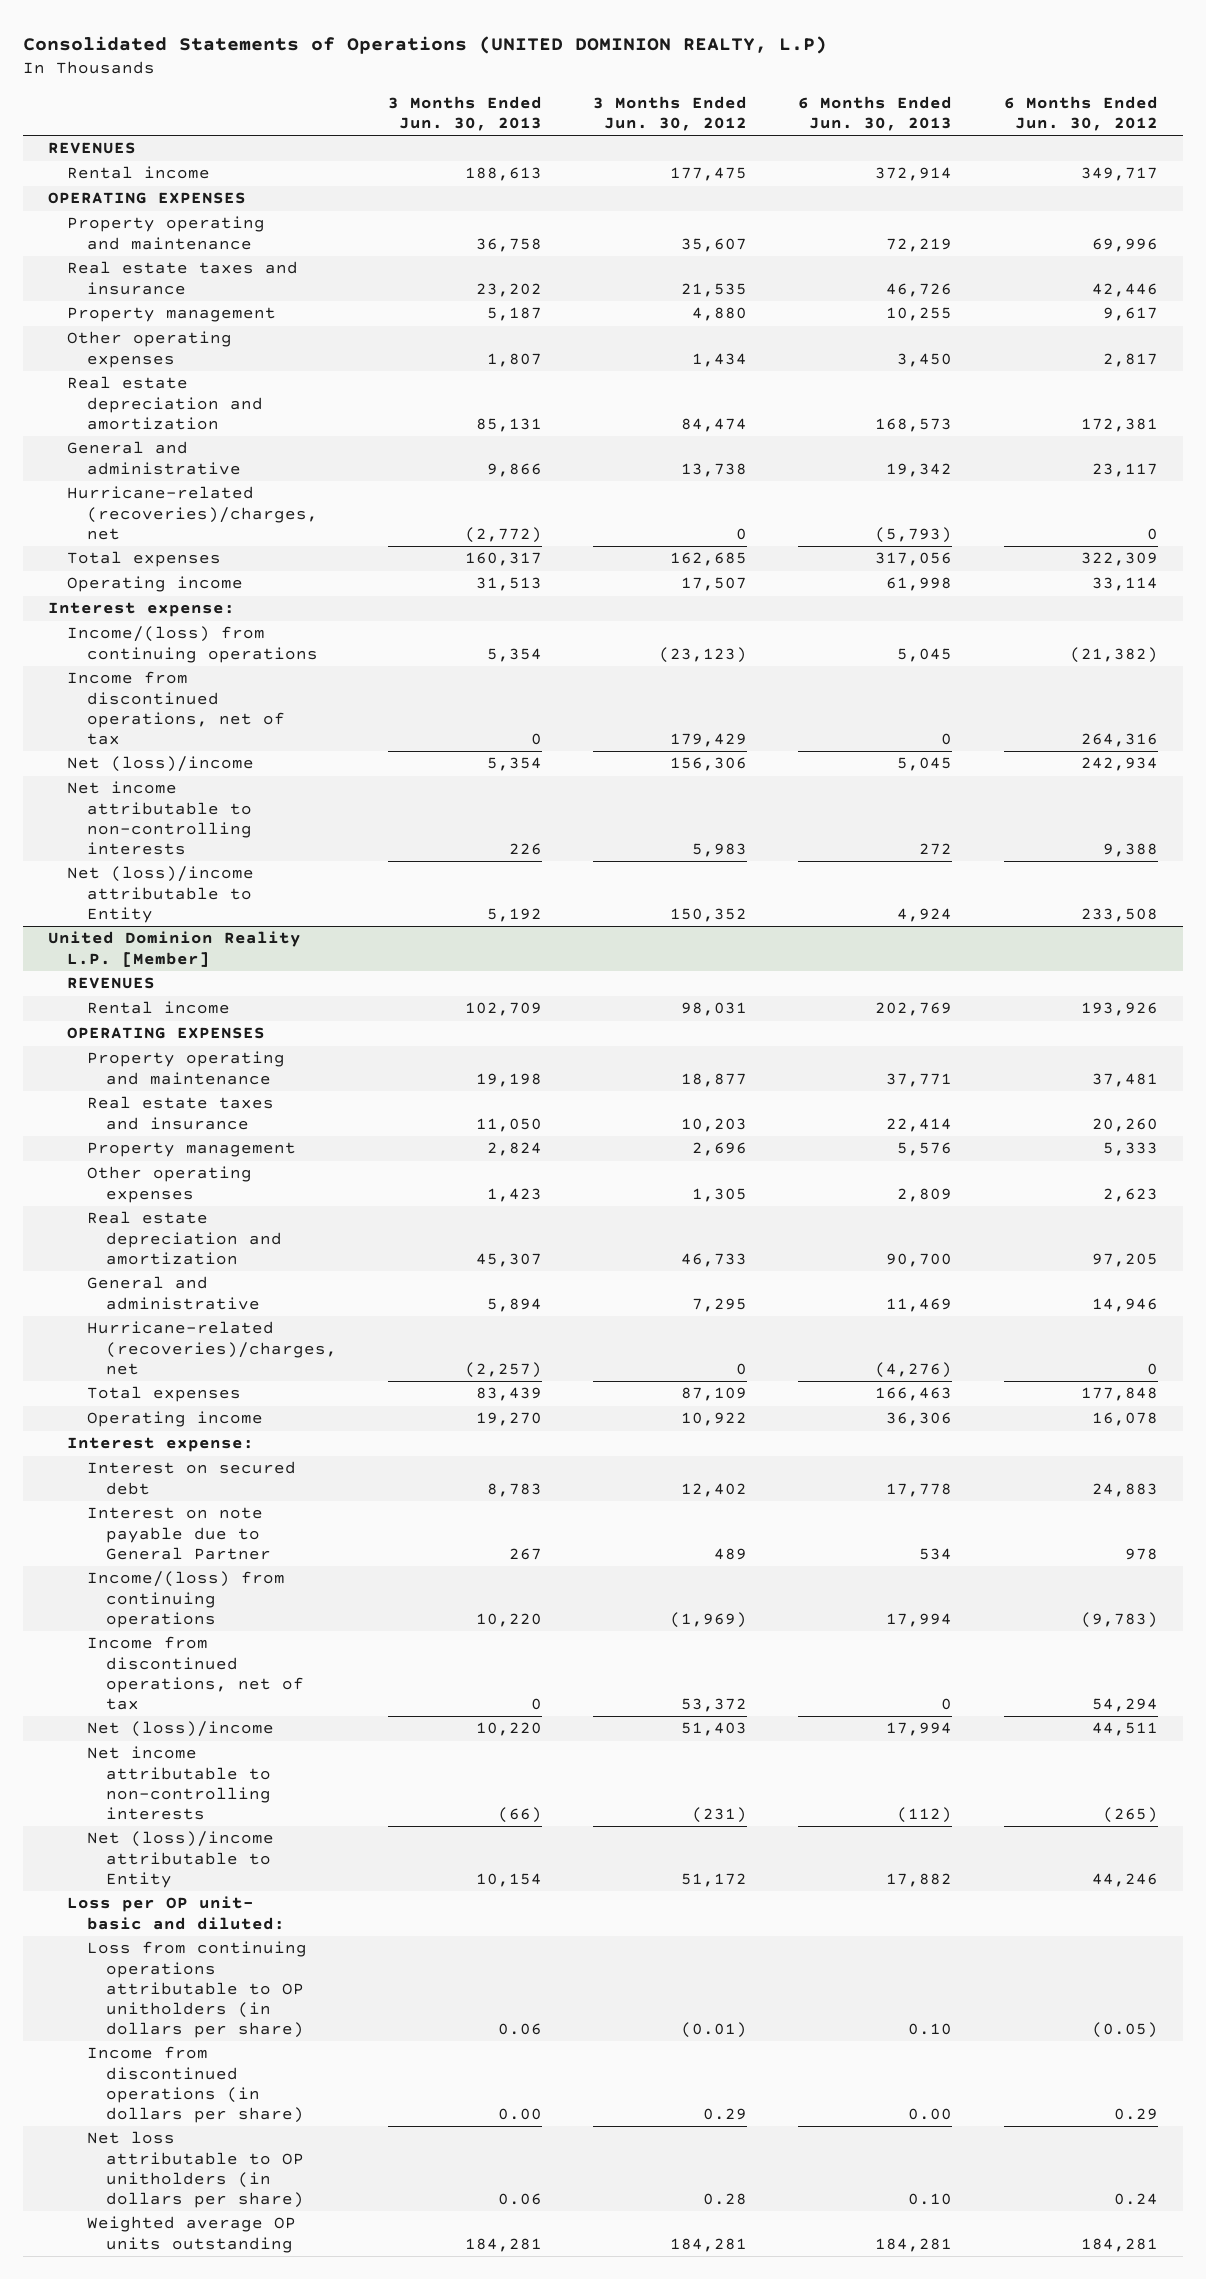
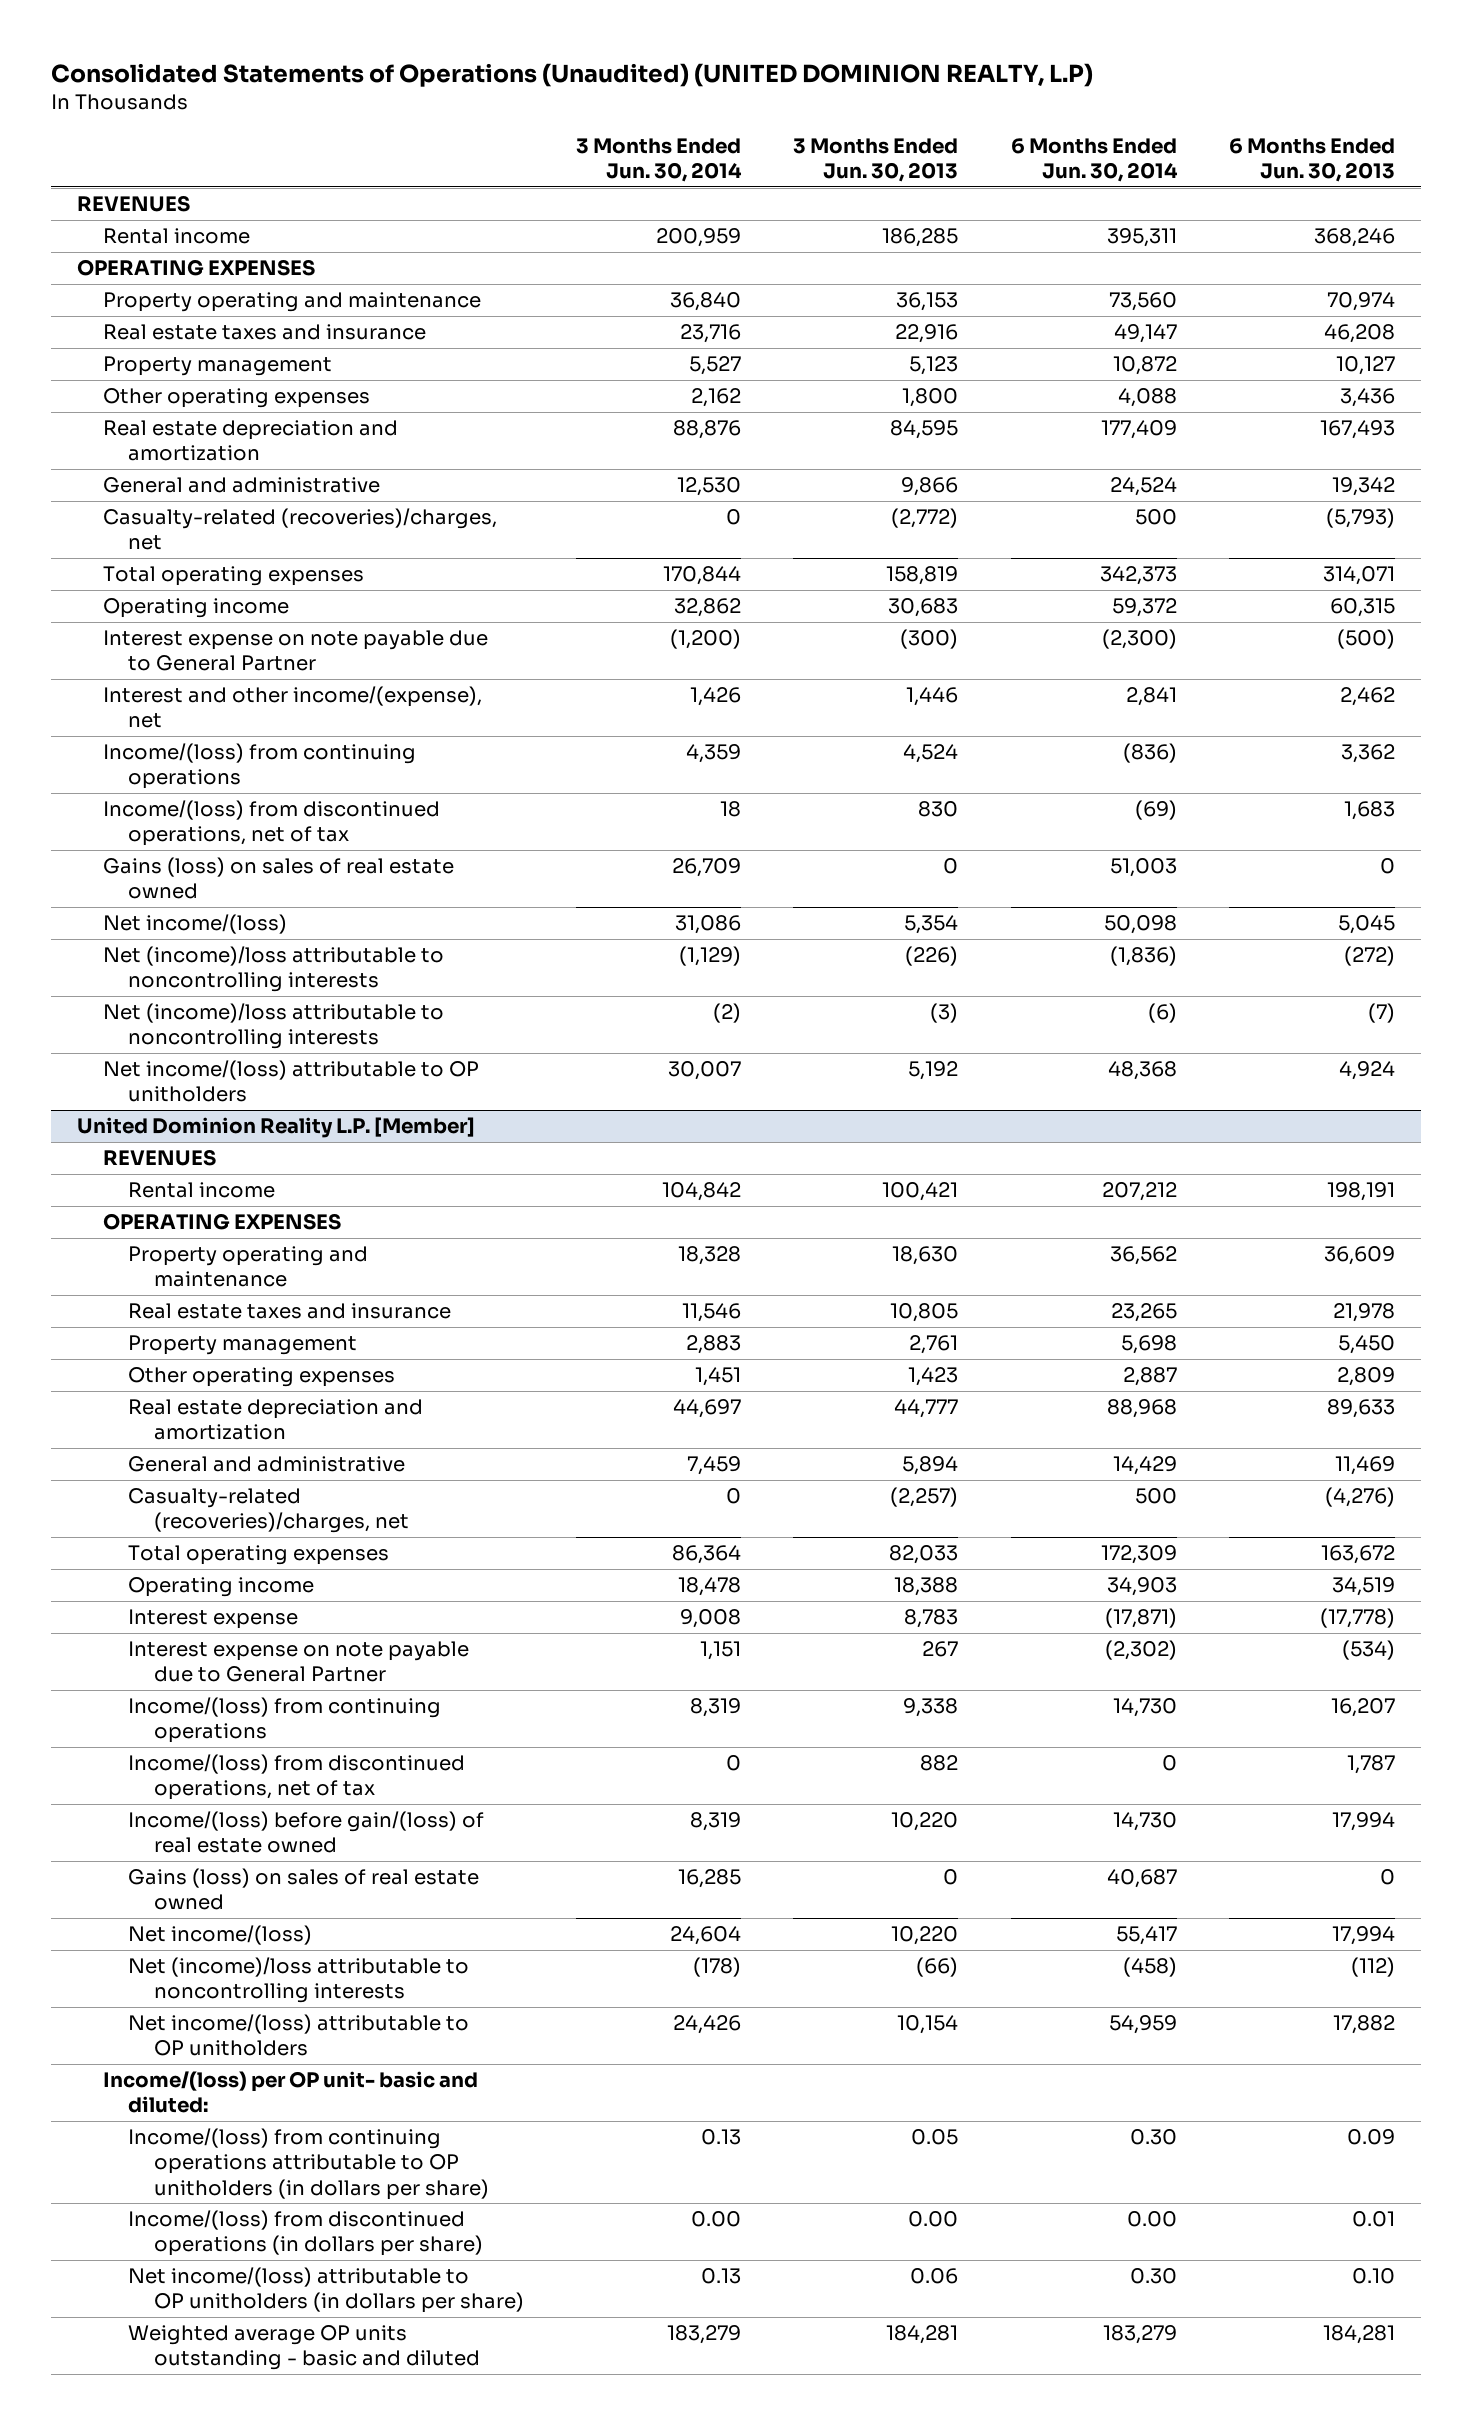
[22,35,827,54] Consolidated Statements of Operations (UNITED DOMINION REALTY, L.P) -> [50,63,1093,88] Consolidated Statements of Operations (Unaudited) (UNITED DOMINION REALTY, L.P)
[593,95,748,132] 3 Months Ended Jun. 30, 2012 -> none
[1003,95,1158,132] 6 Months Ended Jun. 30, 2012 -> none
none -> [576,137,743,183] 3 Months Ended Jun. 30, 2014
none -> [1010,137,1178,183] 6 Months Ended Jun. 30, 2014
[465,167,543,182] 188,613 -> [882,228,959,248] 186,285
[875,167,953,182] 372,914 -> [1313,228,1395,248] 368,246
[476,237,543,252] 36,758 -> [896,292,959,312] 36,153
[886,237,953,252] 72,219 -> [1326,292,1395,312] 70,974
[476,282,543,297] 23,202 -> [895,324,959,344] 22,916
[886,282,953,297] 46,726 -> [1323,324,1395,344] 46,208
[487,307,543,322] 5,187 -> [909,356,959,376] 5,123
[886,307,953,322] 10,255 -> [1335,356,1395,376] 10,127
[487,352,543,367] 1,807 -> [902,388,959,408] 1,800
[897,352,953,367] 3,450 -> [1339,388,1395,408] 3,436
[476,417,543,432] 85,131 -> [890,420,959,440] 84,595
[875,417,953,432] 168,573 -> [1319,420,1395,440] 167,493
[48,602,236,618] Interest expense: -> none
[67,486,318,540] Hurricane-related (recoveries)/charges, net -> [102,508,497,551] Casualty-related (recoveries)/charges, net
[67,551,222,568] Total expenses -> [102,566,364,587] Total operating expenses
[465,552,543,567] 160,317 -> [886,566,959,586] 158,819
[875,552,953,567] 317,056 -> [1322,566,1395,586] 314,071
[476,577,543,592] 31,513 -> [888,598,959,618] 30,683
[886,577,953,592] 61,998 -> [1329,598,1395,618] 60,315
none -> [102,630,488,672] Interest expense on note payable due to General Partner
none -> [102,686,482,729] Interest and other income/(expense), net
[487,647,543,662] 5,354 -> [903,744,959,764] 4,524
[897,647,953,662] 5,045 -> [1340,744,1395,764] 3,362
[67,671,285,745] Income from discontinued operations, net of tax -> [102,800,440,847] Income/(loss) from discontinued operations, net of tax
[531,732,543,745] 0 -> [918,801,959,818] 830
[941,732,953,745] 0 -> [1343,801,1395,821] 1,683
none -> [102,857,454,900] Gains (loss) on sales of real estate owned
[67,756,255,773] Net (loss)/income -> [102,914,287,935] Net income/(loss)
[67,781,252,855] Net income attributable to non-controlling interests -> [102,946,444,993] Net (income)/loss attributable to noncontrolling interests
[509,842,543,855] 226 -> [905,946,959,967] (226)
[919,842,953,855] 272 -> [1343,946,1395,967] (272)
none -> [102,1003,444,1050] Net (income)/loss attributable to noncontrolling interests
[67,866,255,923] Net (loss)/income attributable to Entity -> [102,1060,479,1103] Net income/(loss) attributable to OP unitholders
[465,1002,543,1017] 102,709 -> [882,1182,959,1202] 100,421
[875,1002,953,1017] 202,769 -> [1326,1182,1395,1202] 198,191
[476,1072,543,1087] 19,198 -> [892,1246,959,1266] 18,630
[886,1072,953,1087] 37,771 -> [1323,1246,1395,1266] 36,609
[476,1117,543,1132] 11,050 -> [890,1303,959,1323] 10,805
[886,1117,953,1132] 22,414 -> [1332,1303,1395,1323] 21,978
[487,1142,543,1157] 2,824 -> [909,1335,959,1355] 2,761
[897,1142,953,1157] 5,576 -> [1337,1335,1395,1355] 5,450
[476,1252,543,1267] 45,307 -> [894,1399,959,1419] 44,777
[886,1252,953,1267] 90,700 -> [1326,1399,1395,1419] 89,633
[67,1437,255,1453] Interest expense: -> none
[86,1321,337,1375] Hurricane-related (recoveries)/charges, net -> [128,1488,410,1534] Casualty-related (recoveries)/charges, net
[86,1386,241,1403] Total expenses -> [128,1545,390,1566] Total operating expenses
[476,1387,543,1402] 83,439 -> [889,1545,959,1565] 82,033
[875,1387,953,1402] 166,463 -> [1320,1545,1395,1565] 163,672
[476,1412,543,1427] 19,270 -> [894,1577,959,1597] 18,388
[886,1412,953,1427] 36,306 -> [1331,1577,1395,1597] 34,519
[86,1461,296,1495] Interest on secured debt -> [128,1609,299,1630] Interest expense
[886,1482,953,1497] 17,778 -> [1319,1608,1395,1629] (17,778)
[86,1507,271,1560] Interest on note payable due to General Partner -> [128,1641,470,1683] Interest expense on note payable due to General Partner
[919,1547,953,1560] 534 -> [1341,1640,1395,1661] (534)
[476,1612,543,1627] 10,220 -> [903,1698,959,1718] 9,338
[886,1612,953,1627] 17,994 -> [1330,1698,1395,1718] 16,207
[86,1636,304,1710] Income from discontinued operations, net of tax -> [128,1754,466,1801] Income/(loss) from discontinued operations, net of tax
[531,1697,543,1710] 0 -> [920,1755,959,1772] 882
[941,1697,953,1710] 0 -> [1346,1755,1395,1775] 1,787
none -> [128,1811,485,1854] Income/(loss) before gain/(loss) of real estate owned
none -> [128,1868,480,1911] Gains (loss) on sales of real estate owned
[86,1721,274,1738] Net (loss)/income -> [128,1925,313,1946] Net income/(loss)
[86,1746,271,1820] Net income attributable to non-controlling interests -> [128,1957,470,2004] Net (income)/loss attributable to noncontrolling interests
[86,1831,274,1888] Net (loss)/income attributable to Entity -> [128,2014,470,2057] Net income/(loss) attributable to OP unitholders
[67,1896,285,1930] Loss per OP unit- basic and diluted: -> [102,2071,478,2114] Income/(loss) per OP unit- basic and diluted:
[86,1941,307,2039] Loss from continuing operations attributable to OP unitholders (in dollars per share) -> [128,2128,490,2200] Income/(loss) from continuing operations attributable to OP unitholders (in dollars per share)
[498,2023,543,2036] 0.06 -> [911,2129,959,2146] 0.05
[908,2023,953,2036] 0.10 -> [1346,2129,1395,2146] 0.09
[86,2046,304,2123] Income from discontinued operations (in dollars per share) -> [128,2210,484,2257] Income/(loss) from discontinued operations (in dollars per share)
[908,2107,953,2120] 0.00 -> [1351,2211,1395,2228] 0.01
[86,2131,304,2208] Net loss attributable to OP unitholders (in dollars per share) -> [128,2267,525,2314] Net income/(loss) attributable to OP unitholders (in dollars per share)
[86,2216,296,2253] Weighted average OP units outstanding -> [128,2325,481,2371] Weighted average OP units outstanding - basic and diluted

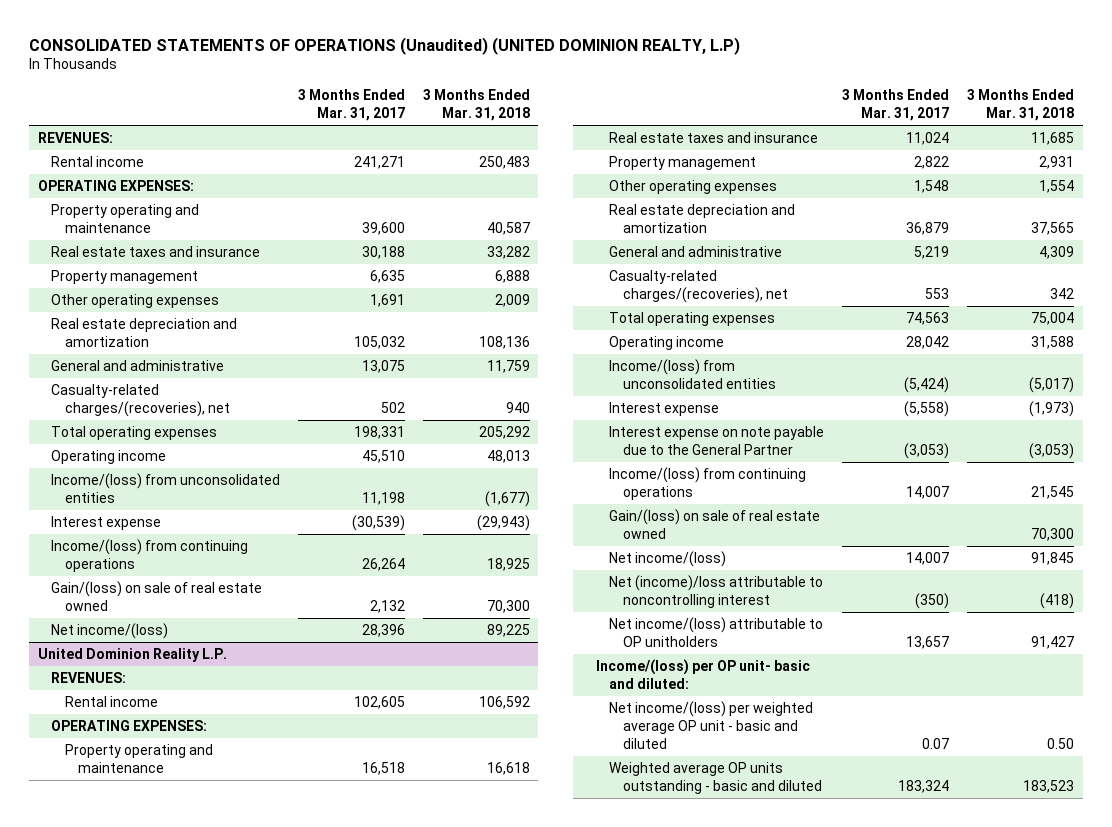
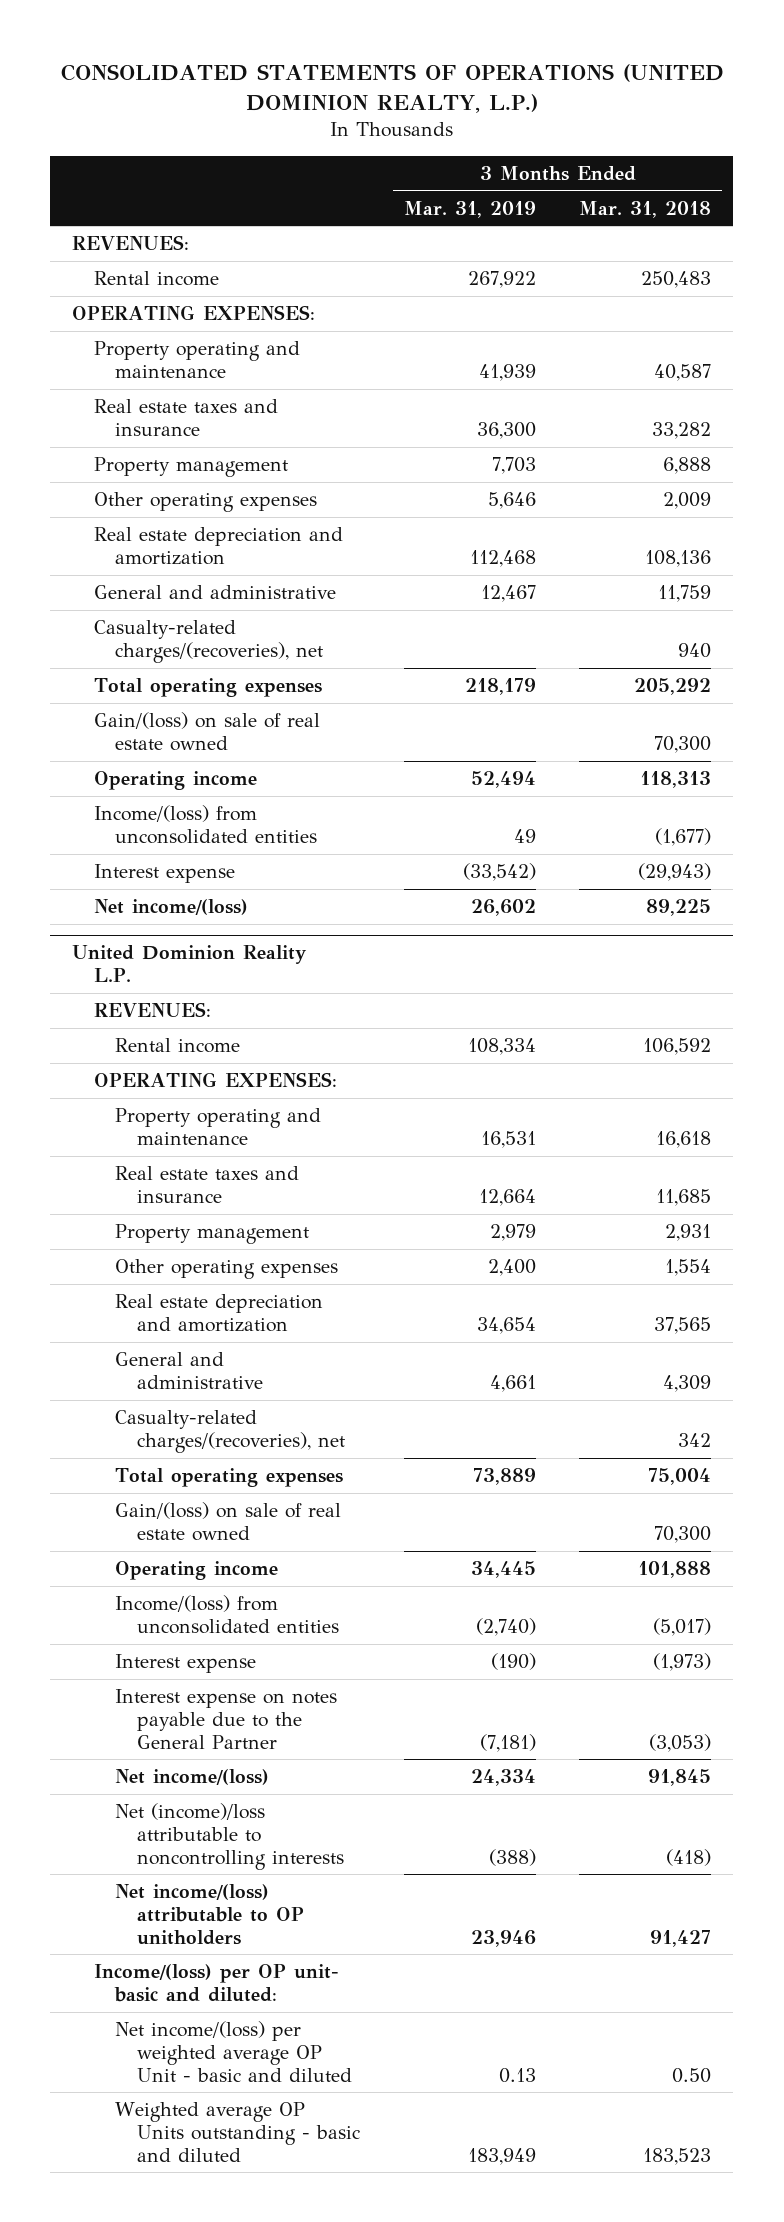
[28,36,740,55] CONSOLIDATED STATEMENTS OF OPERATIONS (Unaudited) (UNITED DOMINION REALTY, L.P) -> [60,64,724,114] CONSOLIDATED STATEMENTS OF OPERATIONS (UNITED DOMINION REALTY, L.P.)
[297,89,405,122] 3 Months Ended Mar. 31, 2017 -> none
none -> [403,200,536,218] Mar. 31, 2019
[51,580,263,611] Gain/(loss) on sale of real estate owned -> [93,712,320,751] Gain/(loss) on sale of real estate owned
[486,449,530,463] 48,013 -> [640,771,712,789] 118,313
[51,538,249,572] Income/(loss) from continuing operations -> none
[609,508,821,539] Gain/(loss) on sale of real estate owned -> [115,1502,342,1541] Gain/(loss) on sale of real estate owned
[1031,335,1075,349] 31,588 -> [638,1561,712,1579] 101,888
[609,466,807,500] Income/(loss) from continuing operations -> none
[609,425,825,455] Interest expense on note payable due to the General Partner -> [115,1689,338,1749] Interest expense on notes payable due to the General Partner
[609,574,824,608] Net (income)/loss attributable to noncontrolling interest -> [115,1803,344,1870] Net (income)/loss attributable to noncontrolling interests
[609,700,814,749] Net income/(loss) per weighted average OP unit - basic and diluted -> [115,2021,352,2082] Net income/(loss) per weighted average OP Unit - basic and diluted
[609,761,822,794] Weighted average OP units outstanding - basic and diluted -> [115,2102,360,2162] Weighted average OP Units outstanding - basic and diluted

